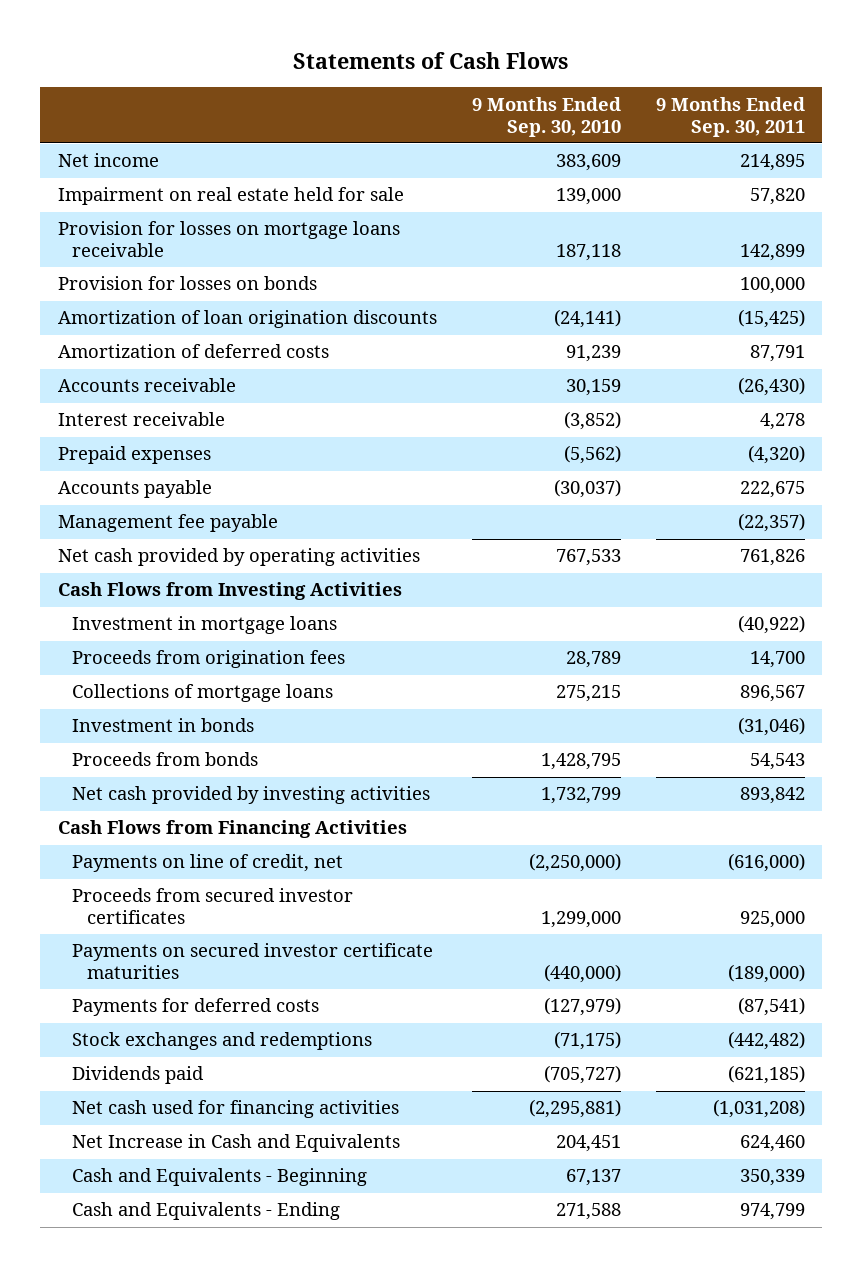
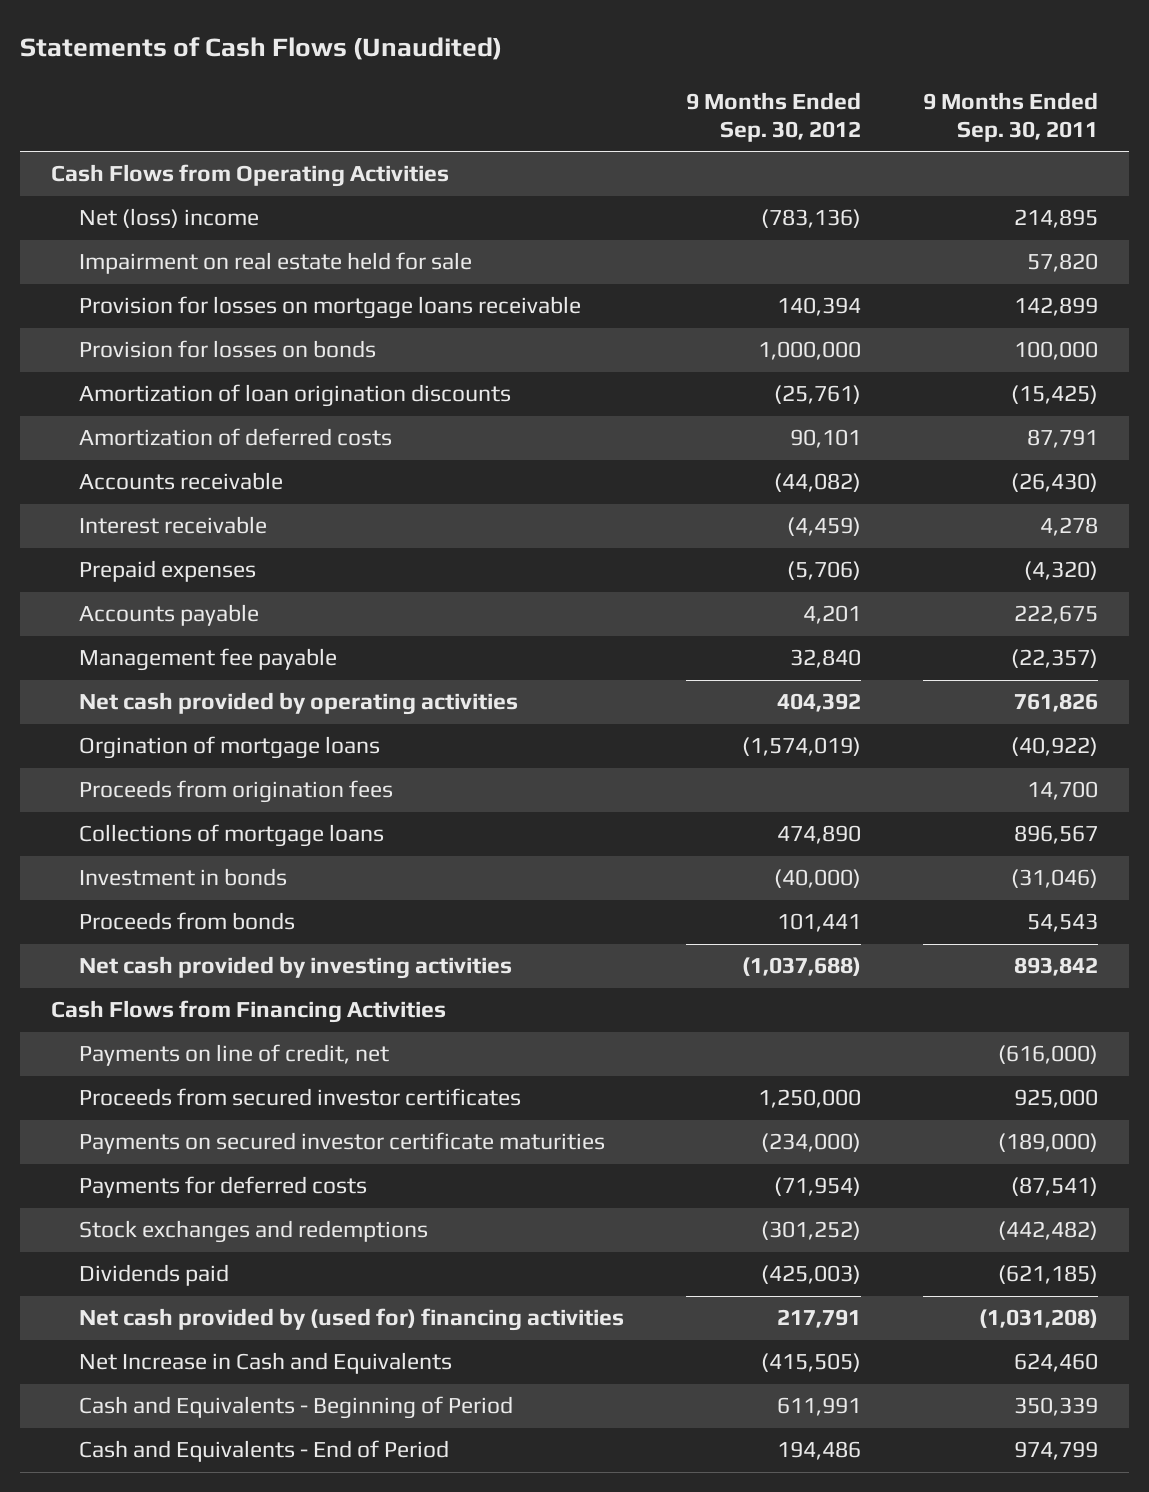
[293,51,569,69] Statements of Cash Flows -> [20,37,503,61] Statements of Cash Flows (Unaudited)
[471,96,621,137] 9 Months Ended Sep. 30, 2010 -> none
none -> [685,91,861,142] 9 Months Ended Sep. 30, 2012
none -> [51,164,450,188] Cash Flows from Operating Activities
[57,153,159,168] Net income -> [78,208,259,229] Net (loss) income
[57,582,402,601] Cash Flows from Investing Activities -> none
[72,616,338,635] Investment in mortgage loans -> [78,736,380,760] Orgination of mortgage loans
[72,1100,400,1119] Net cash used for financing activities -> [78,1308,624,1332] Net cash provided by (used for) financing activities
[72,1168,368,1187] Cash and Equivalents - Beginning -> [78,1396,513,1420] Cash and Equivalents - Beginning of Period
[72,1202,341,1221] Cash and Equivalents - Ending -> [78,1440,449,1463] Cash and Equivalents - End of Period

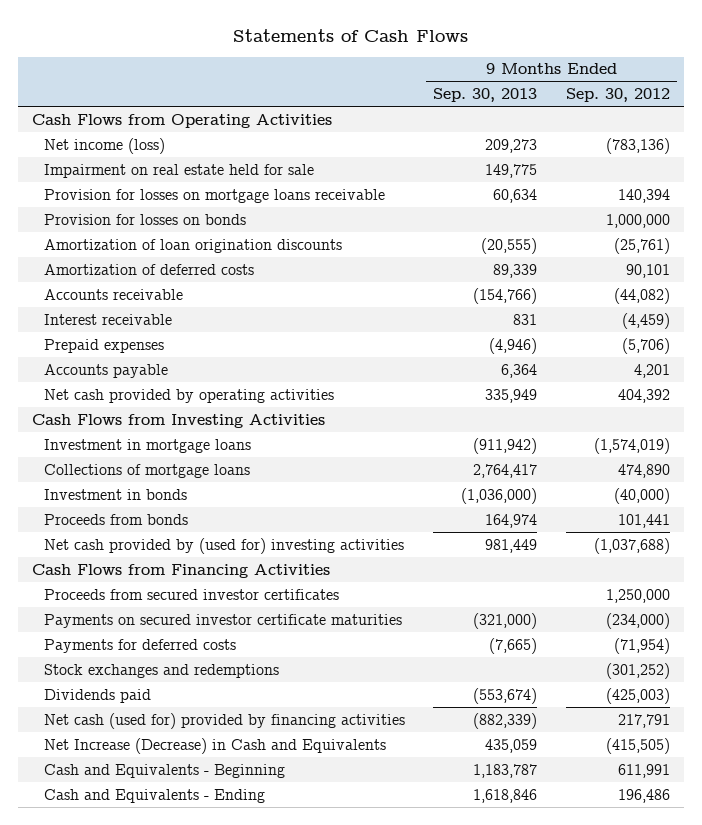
[20,37,503,61] Statements of Cash Flows (Unaudited) -> [232,28,468,42] Statements of Cash Flows
[922,91,1098,142] 9 Months Ended Sep. 30, 2011 -> none
none -> [433,88,538,103] Sep. 30, 2013
[78,208,259,229] Net (loss) income -> [44,137,166,154] Net income (loss)
[78,648,337,672] Management fee payable -> none
[78,780,393,804] Proceeds from origination fees -> none
none -> [31,413,325,428] Cash Flows from Investing Activities
[78,736,380,760] Orgination of mortgage loans -> [44,438,252,453] Investment in mortgage loans
[78,956,512,980] Net cash provided by investing activities -> [44,537,405,554] Net cash provided by (used for) investing activities
[78,1044,389,1067] Payments on line of credit, net -> none
[78,1308,624,1332] Net cash provided by (used for) financing activities -> [44,712,406,729] Net cash (used for) provided by financing activities
[78,1352,452,1375] Net Increase in Cash and Equivalents -> [44,737,387,754] Net Increase (Decrease) in Cash and Equivalents
[78,1396,513,1420] Cash and Equivalents - Beginning of Period -> [44,763,286,778] Cash and Equivalents - Beginning
[78,1440,449,1463] Cash and Equivalents - End of Period -> [44,788,266,803] Cash and Equivalents - Ending
[776,1441,861,1461] 194,486 -> [617,788,670,803] 196,486

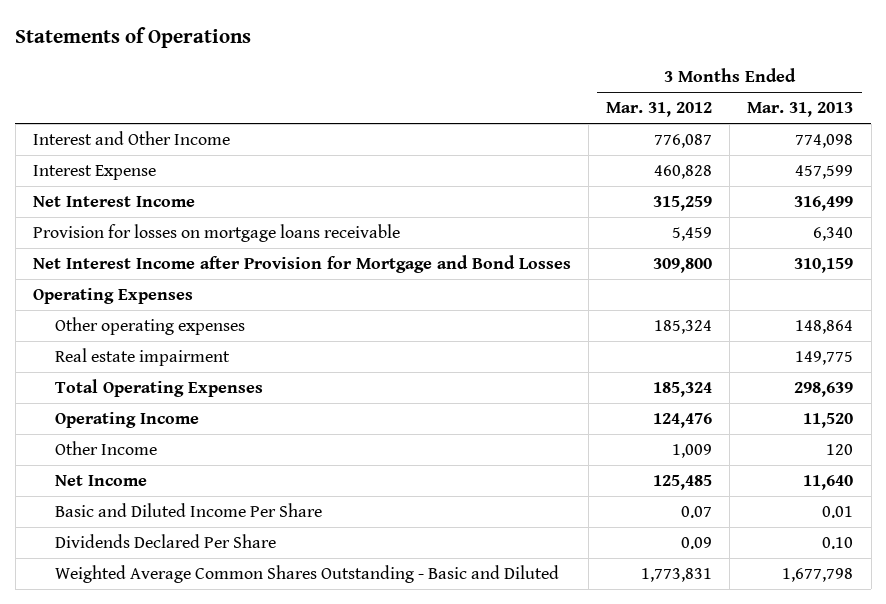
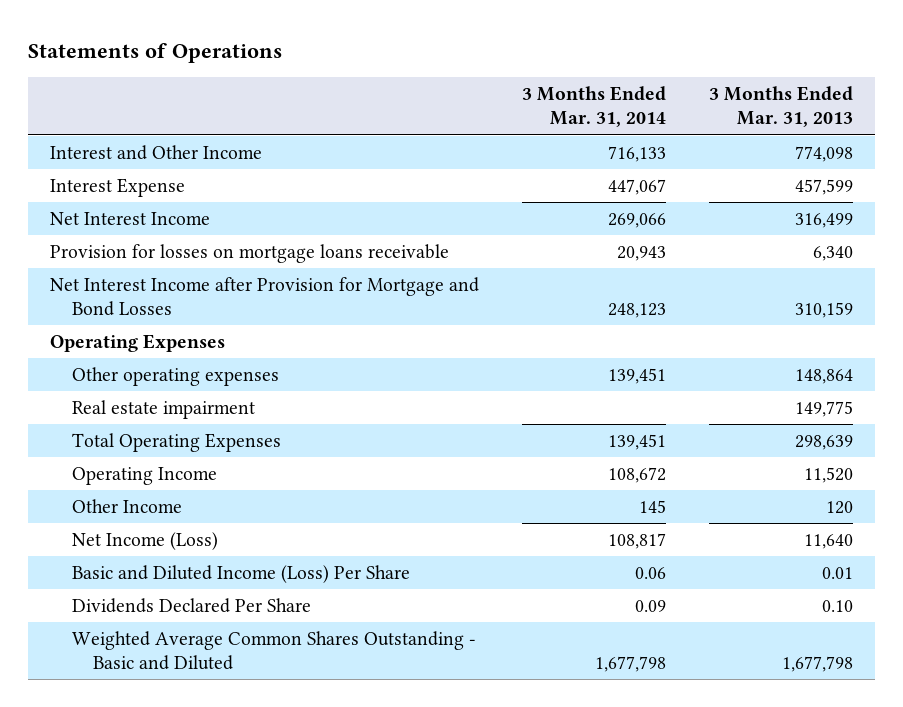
[606,102,713,118] Mar. 31, 2012 -> none
none -> [521,86,666,128] 3 Months Ended Mar. 31, 2014
[55,475,148,487] Net Income -> [71,531,218,550] Net Income (Loss)
[55,503,323,518] Basic and Diluted Income Per Share -> [71,564,410,583] Basic and Diluted Income (Loss) Per Share

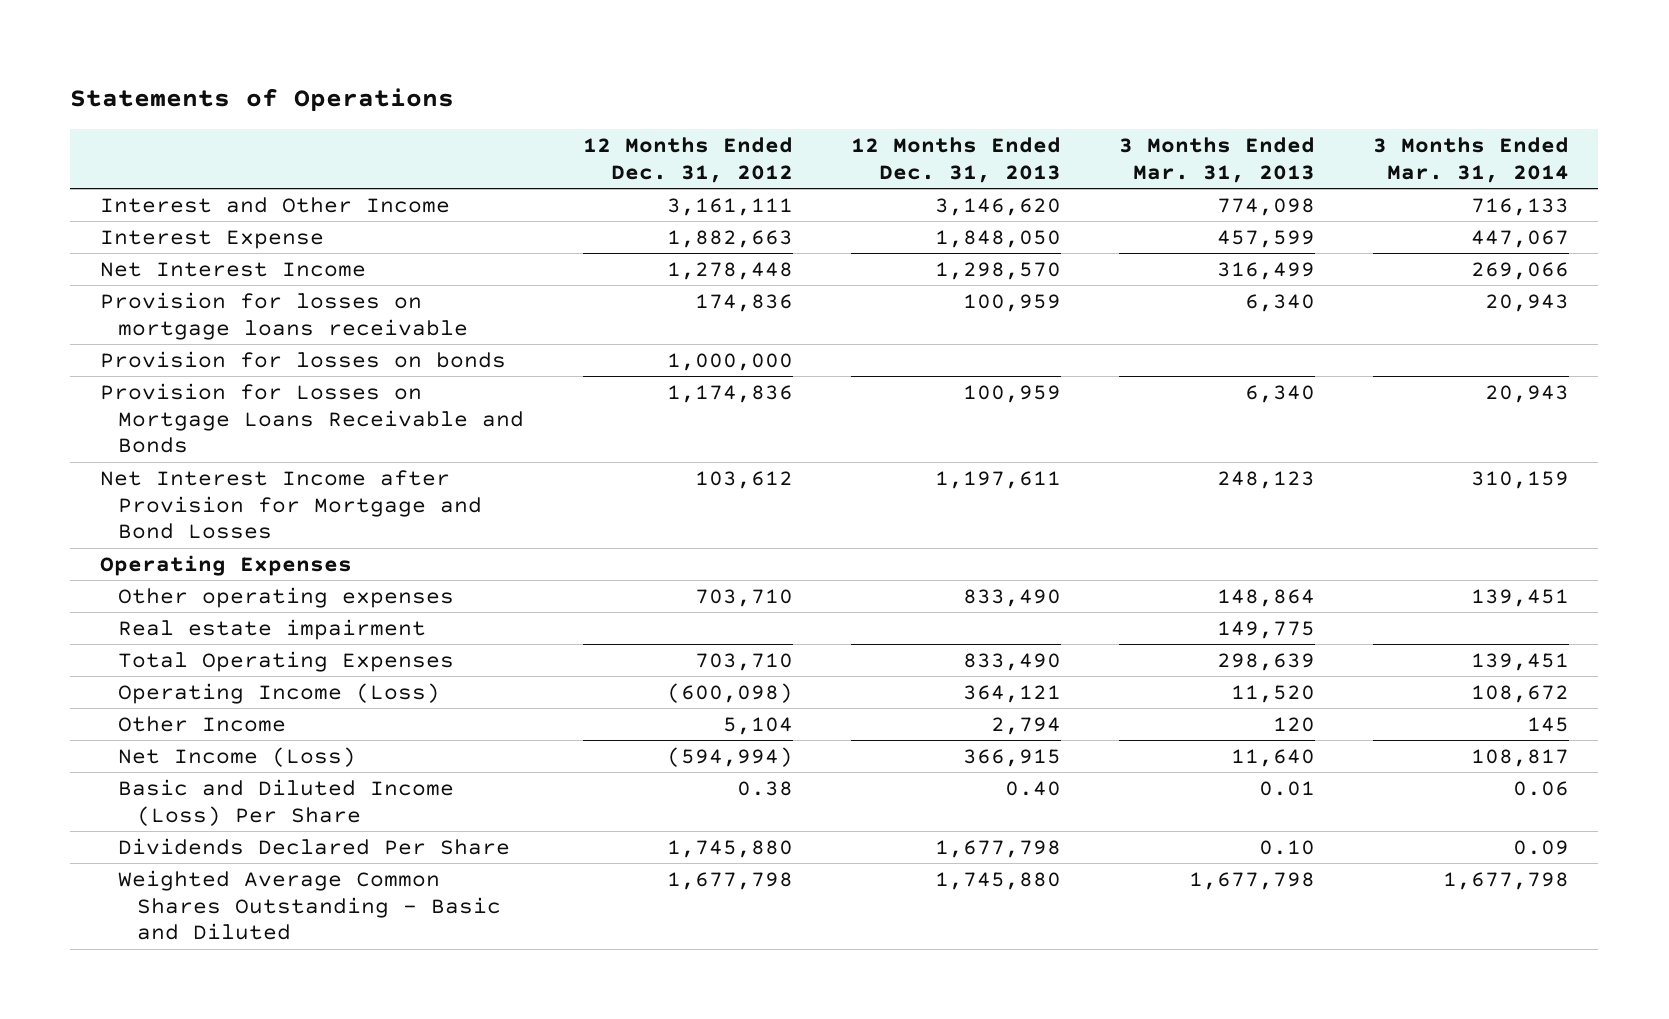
none -> [582,136,793,183] 12 Months Ended Dec. 31, 2012
none -> [850,136,1061,183] 12 Months Ended Dec. 31, 2013
none -> [99,350,506,368] Provision for losses on bonds
none -> [99,382,525,454] Provision for Losses on Mortgage Loans Receivable and Bonds
[607,302,666,318] 248,123 -> [1471,470,1570,489] 310,159
[795,301,854,318] 310,159 -> [1216,470,1315,489] 248,123
[71,466,217,485] Operating Income -> [118,682,441,704] Operating Income (Loss)

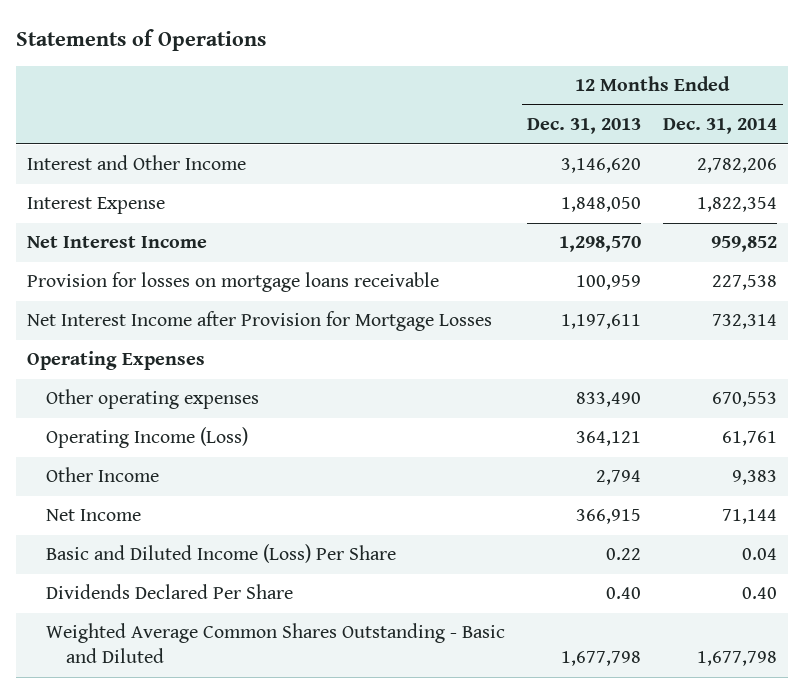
[582,136,793,183] 12 Months Ended Dec. 31, 2012 -> none
[1118,136,1315,183] 3 Months Ended Mar. 31, 2013 -> none
[1373,136,1570,183] 3 Months Ended Mar. 31, 2014 -> none
none -> [663,118,778,135] Dec. 31, 2014
[99,350,506,368] Provision for losses on bonds -> none
[99,382,525,454] Provision for Losses on Mortgage Loans Receivable and Bonds -> none
[99,469,483,540] Net Interest Income after Provision for Mortgage and Bond Losses -> [27,311,493,332] Net Interest Income after Provision for Mortgage Losses
[118,618,427,640] Real estate impairment -> none
[118,650,455,672] Total Operating Expenses -> none
[118,746,357,767] Net Income (Loss) -> [46,509,142,522] Net Income
[1004,780,1061,796] 0.40 -> [606,548,642,561] 0.22
[934,839,1061,858] 1,677,798 -> [606,587,642,600] 0.40
[934,871,1061,890] 1,745,880 -> [561,651,642,667] 1,677,798

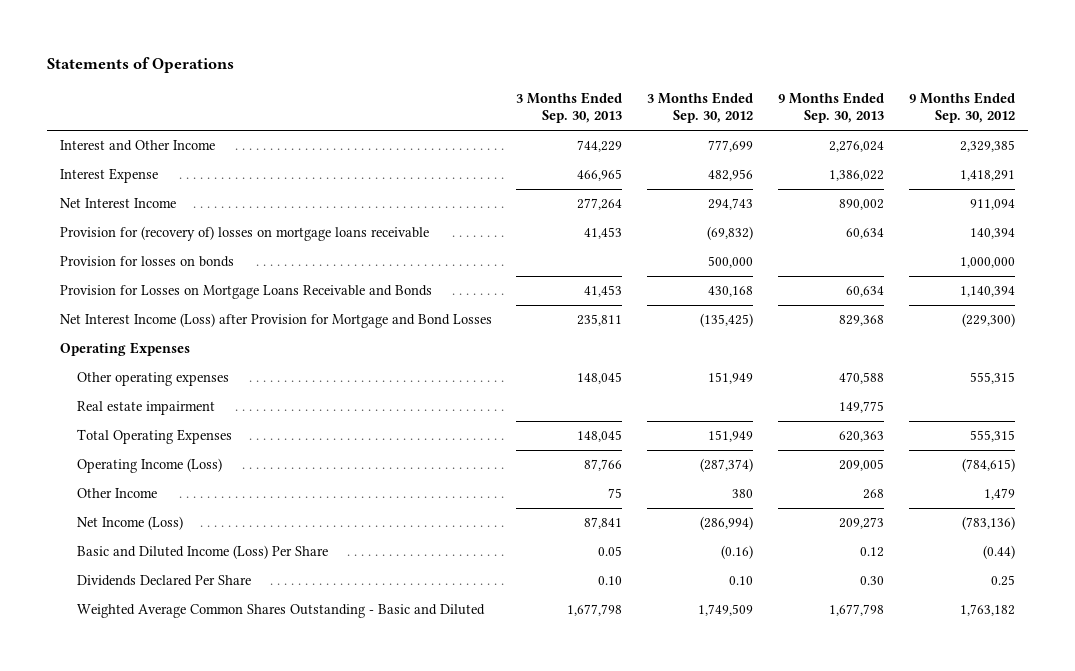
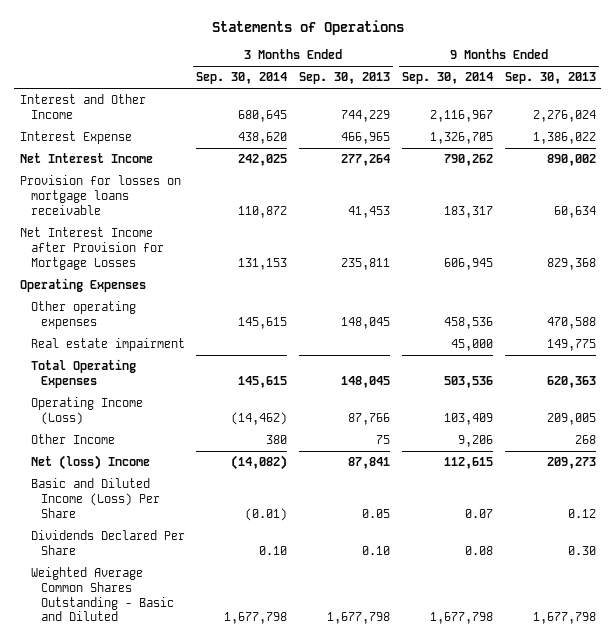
[647,91,754,124] 3 Months Ended Sep. 30, 2012 -> none
[909,91,1016,124] 9 Months Ended Sep. 30, 2012 -> none
none -> [196,72,288,85] Sep. 30, 2014
none -> [401,72,493,85] Sep. 30, 2014
[59,256,234,268] Provision for losses on bonds -> none
[59,285,432,300] Provision for Losses on Mortgage Loans Receivable and Bonds -> none
[59,226,429,242] Provision for (recovery of) losses on mortgage loans receivable -> [20,175,182,215] Provision for losses on mortgage loans receivable
[59,313,492,329] Net Interest Income (Loss) after Provision for Mortgage and Bond Losses -> [20,227,164,270] Net Interest Income after Provision for Mortgage Losses
[77,516,184,531] Net Income (Loss) -> [30,455,150,471] Net (loss) Income

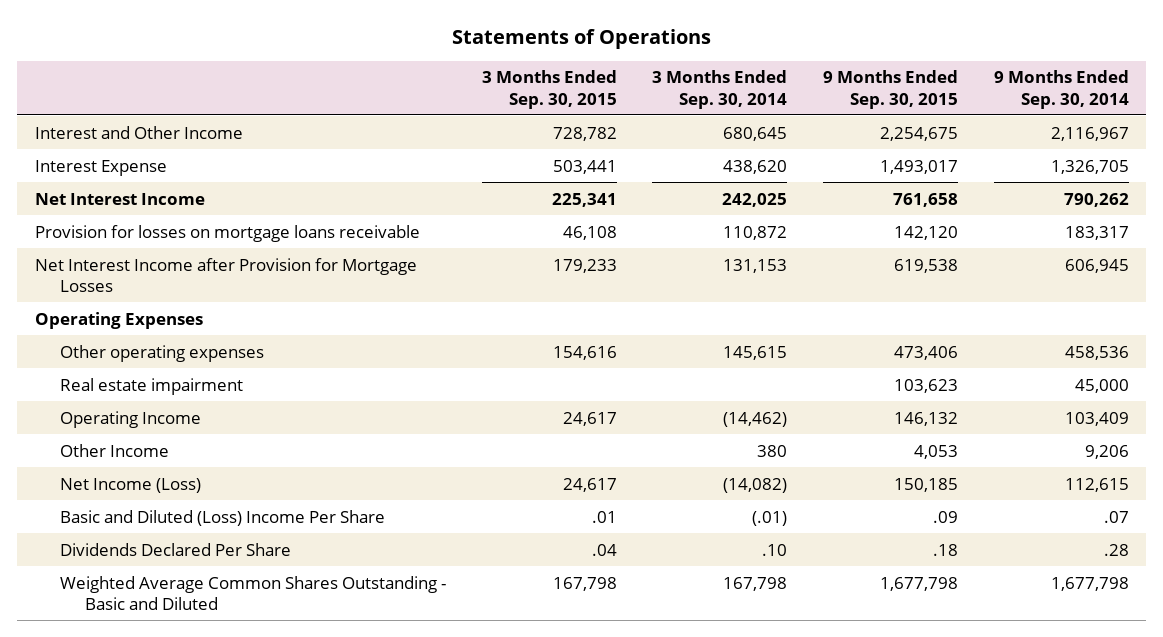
[299,72,391,85] Sep. 30, 2013 -> none
[504,72,596,85] Sep. 30, 2013 -> none
none -> [481,70,617,109] 3 Months Ended Sep. 30, 2015
none -> [822,70,958,109] 9 Months Ended Sep. 30, 2015
[30,359,136,388] Total Operating Expenses -> none
[30,397,143,425] Operating Income (Loss) -> [59,410,201,428] Operating Income
[30,455,150,471] Net (loss) Income -> [59,477,201,493] Net Income (Loss)
[30,478,161,518] Basic and Diluted Income (Loss) Per Share -> [59,509,385,526] Basic and Diluted (Loss) Income Per Share
[245,507,288,521] (0.01) -> [752,510,788,526] (.01)
[464,508,493,518] 0.07 -> [1103,510,1129,523] .07
[259,545,288,555] 0.10 -> [762,543,788,556] .10
[464,545,493,555] 0.08 -> [1103,543,1129,556] .28
[224,612,288,625] 1,677,798 -> [723,576,788,591] 167,798

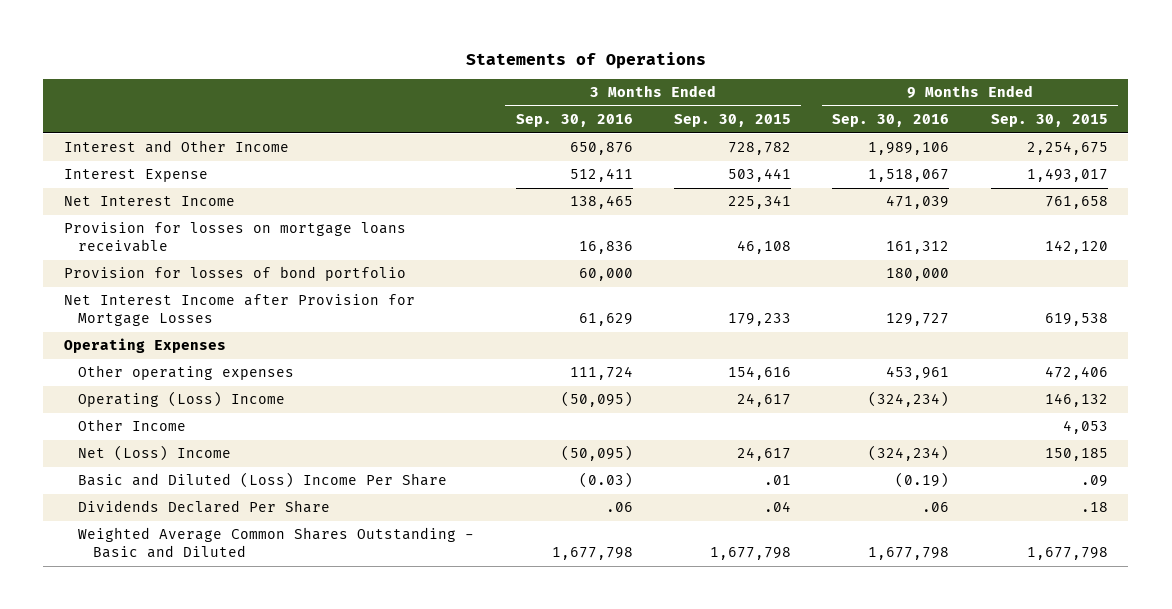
[652,70,788,109] 3 Months Ended Sep. 30, 2014 -> none
[993,70,1129,109] 9 Months Ended Sep. 30, 2014 -> none
none -> [515,114,633,128] Sep. 30, 2016
none -> [832,114,950,128] Sep. 30, 2016
none -> [63,266,406,282] Provision for losses of bond portfolio
[59,377,243,395] Real estate impairment -> none
[893,345,958,360] 473,406 -> [1044,366,1108,381] 472,406
[59,410,201,428] Operating Income -> [78,391,286,408] Operating (Loss) Income
[59,477,201,493] Net Income (Loss) -> [78,445,232,462] Net (Loss) Income
[552,576,617,591] 167,798 -> [710,547,792,561] 1,677,798

